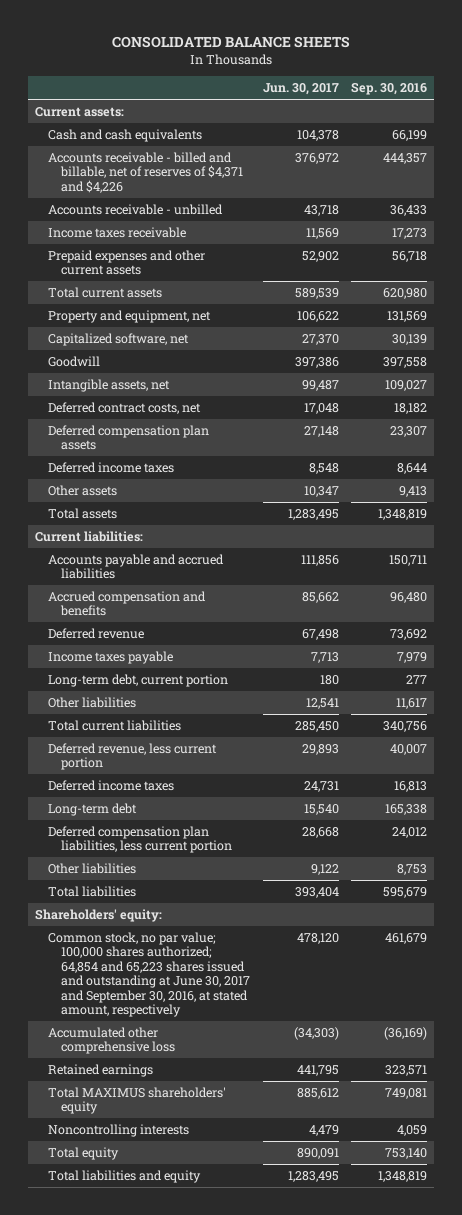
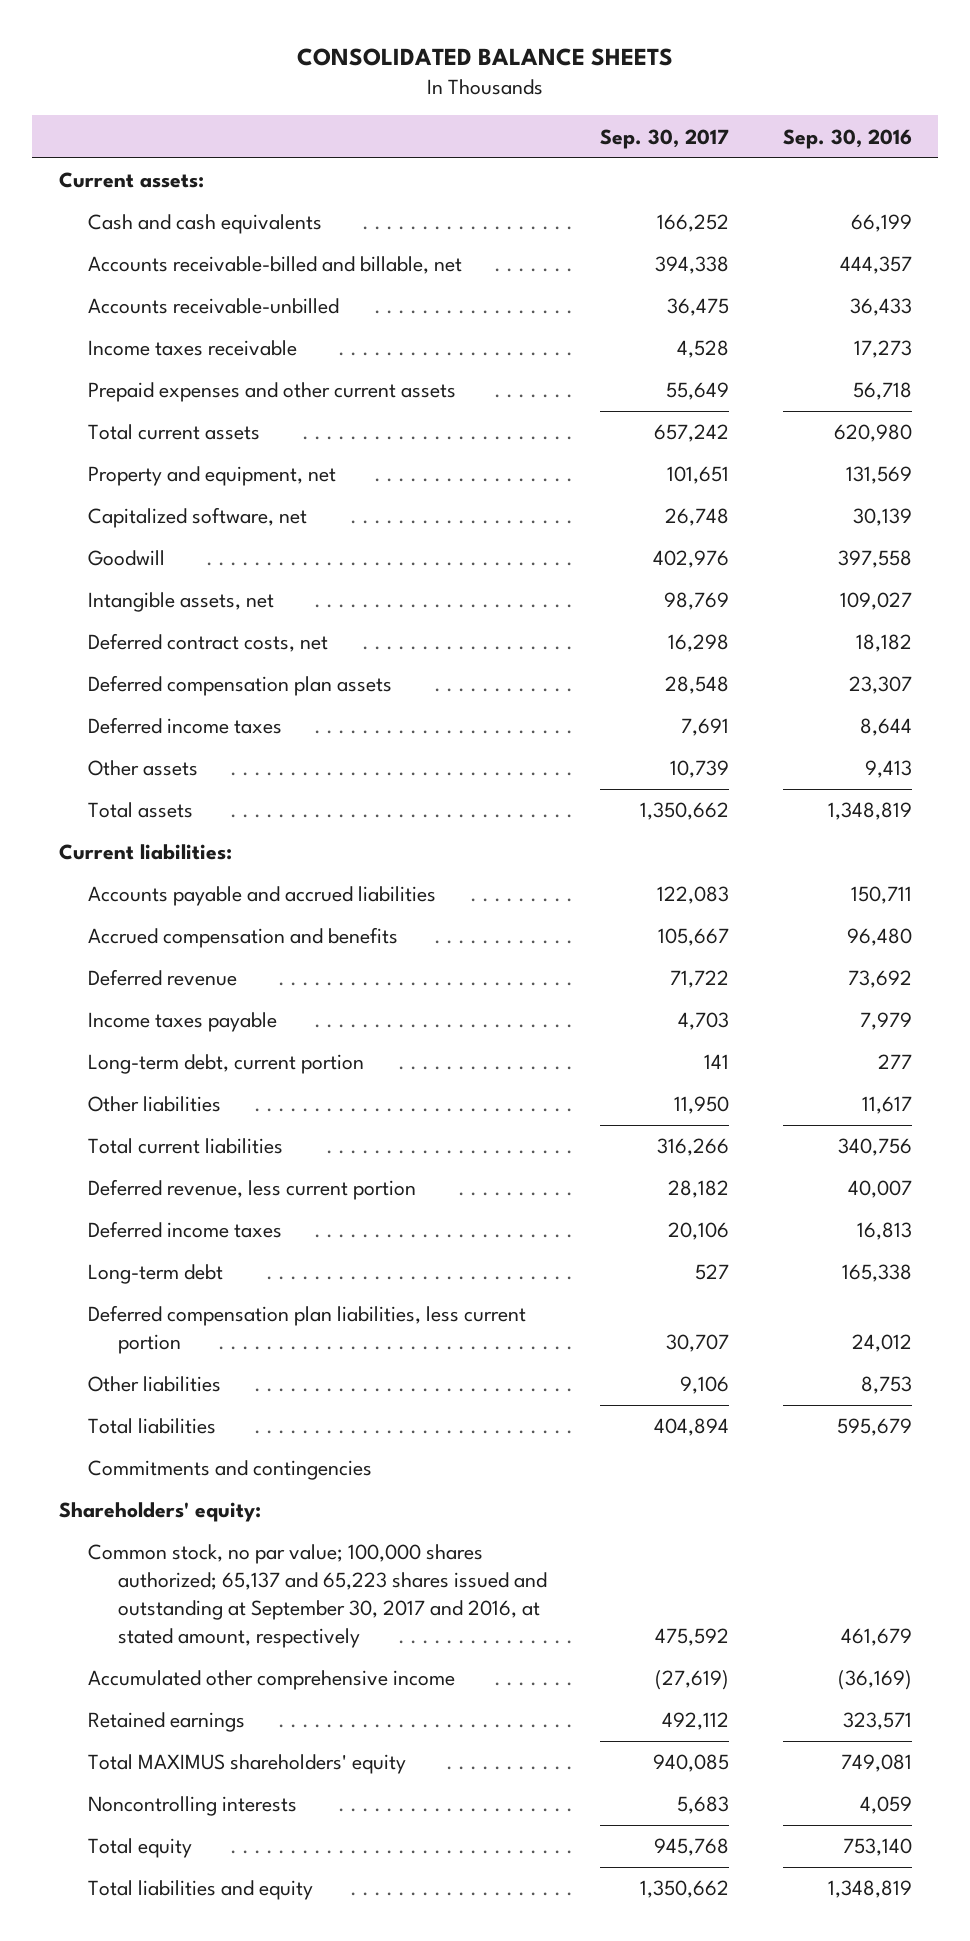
[262,83,339,96] Jun. 30, 2017 -> none
none -> [600,128,730,149] Sep. 30, 2017
[47,151,244,193] Accounts receivable - billed and billable, net of reserves of $4,371 and $4,226 -> [88,256,463,275] Accounts receivable-billed and billable, net
[47,203,223,215] Accounts receivable - unbilled -> [88,298,340,315] Accounts receivable-unbilled
none -> [88,1460,373,1481] Commitments and contingencies
[47,931,251,1018] Common stock, no par value; 100,000 shares authorized; 64,854 and 65,223 shares issued and outstanding at June 30, 2017 and September 30, 2016, at stated amount, respectively -> [88,1544,547,1648] Common stock, no par value; 100,000 shares authorized; 65,137 and 65,223 shares issued and outstanding at September 30, 2017 and 2016, at stated amount, respectively
[47,1026,176,1055] Accumulated other comprehensive loss -> [88,1670,456,1691] Accumulated other comprehensive income

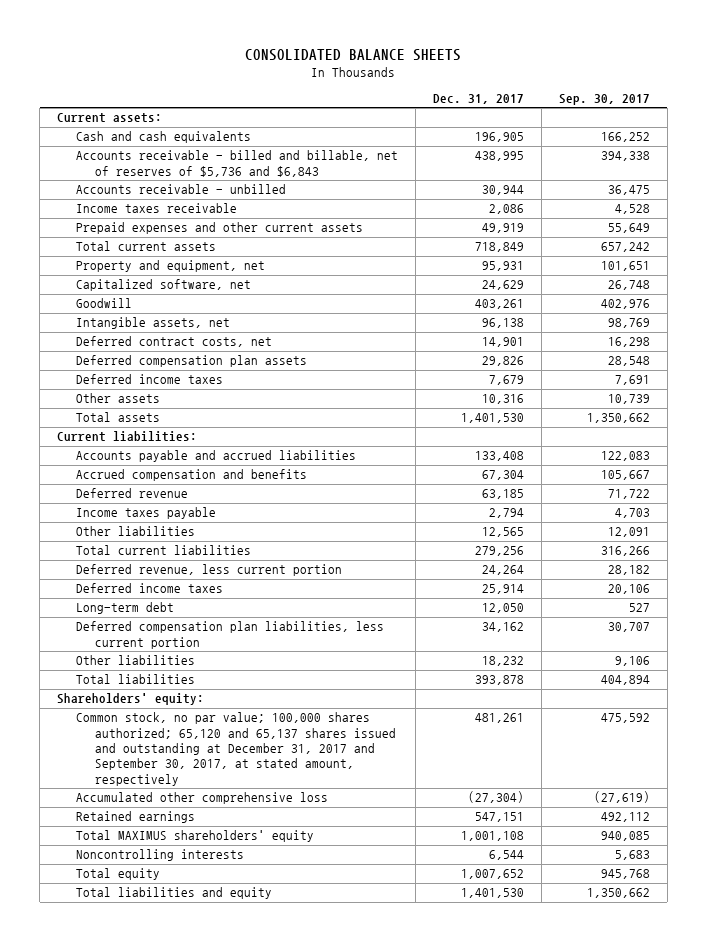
[782,128,912,149] Sep. 30, 2016 -> none
none -> [433,93,525,104] Dec. 31, 2017
[88,256,463,275] Accounts receivable-billed and billable, net -> [76,150,399,177] Accounts receivable - billed and billable, net of reserves of $5,736 and $6,843
[88,298,340,315] Accounts receivable-unbilled -> [76,184,287,195] Accounts receivable - unbilled
[88,1054,365,1075] Long-term debt, current portion -> none
[674,1096,730,1115] 11,950 -> [607,527,650,538] 12,091
[88,1460,373,1481] Commitments and contingencies -> none
[88,1544,547,1648] Common stock, no par value; 100,000 shares authorized; 65,137 and 65,223 shares issued and outstanding at September 30, 2017 and 2016, at stated amount, respectively -> [76,712,397,786] Common stock, no par value; 100,000 shares authorized; 65,120 and 65,137 shares issued and outstanding at December 31, 2017 and September 30, 2017, at stated amount, respectively
[88,1670,456,1691] Accumulated other comprehensive income -> [76,792,329,805] Accumulated other comprehensive loss

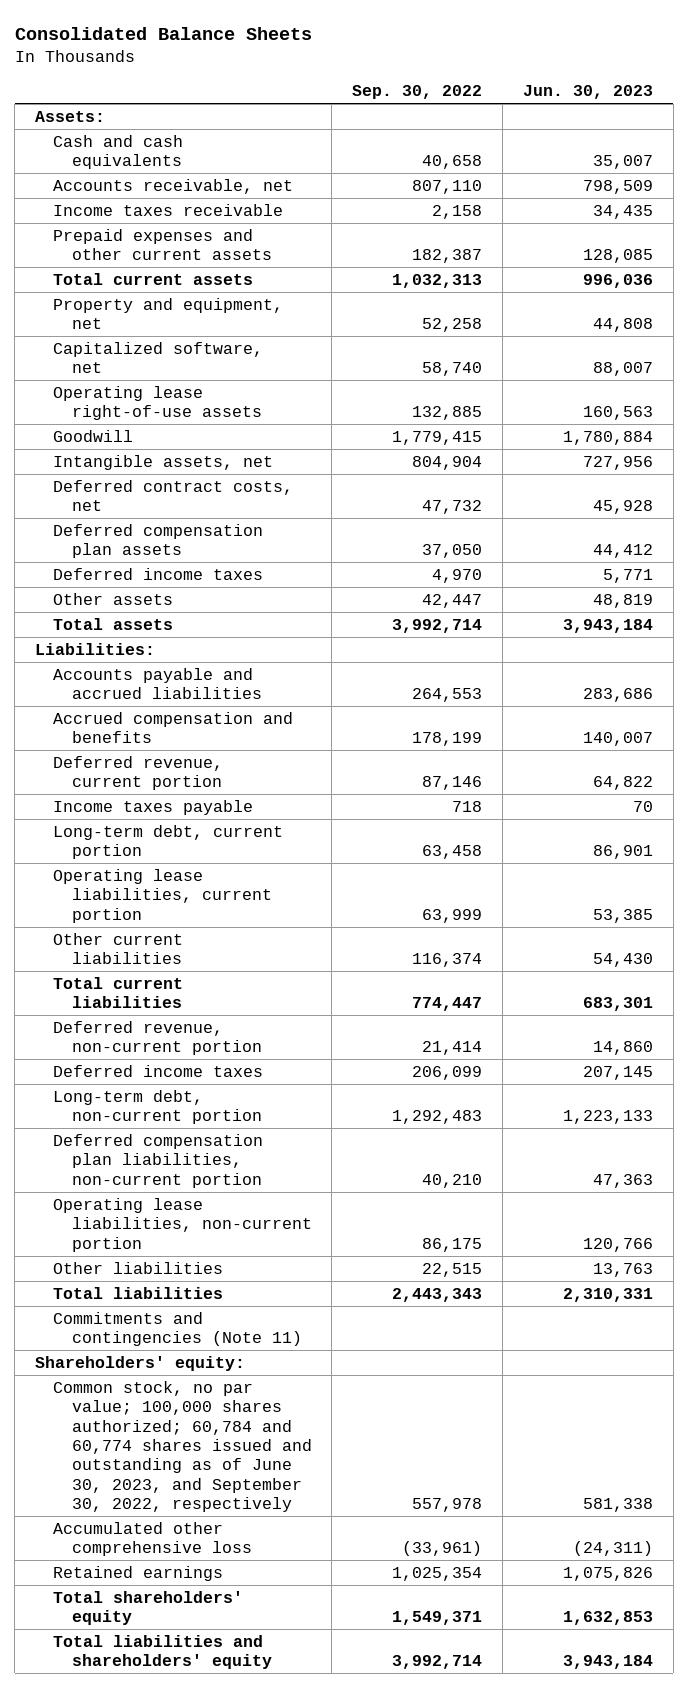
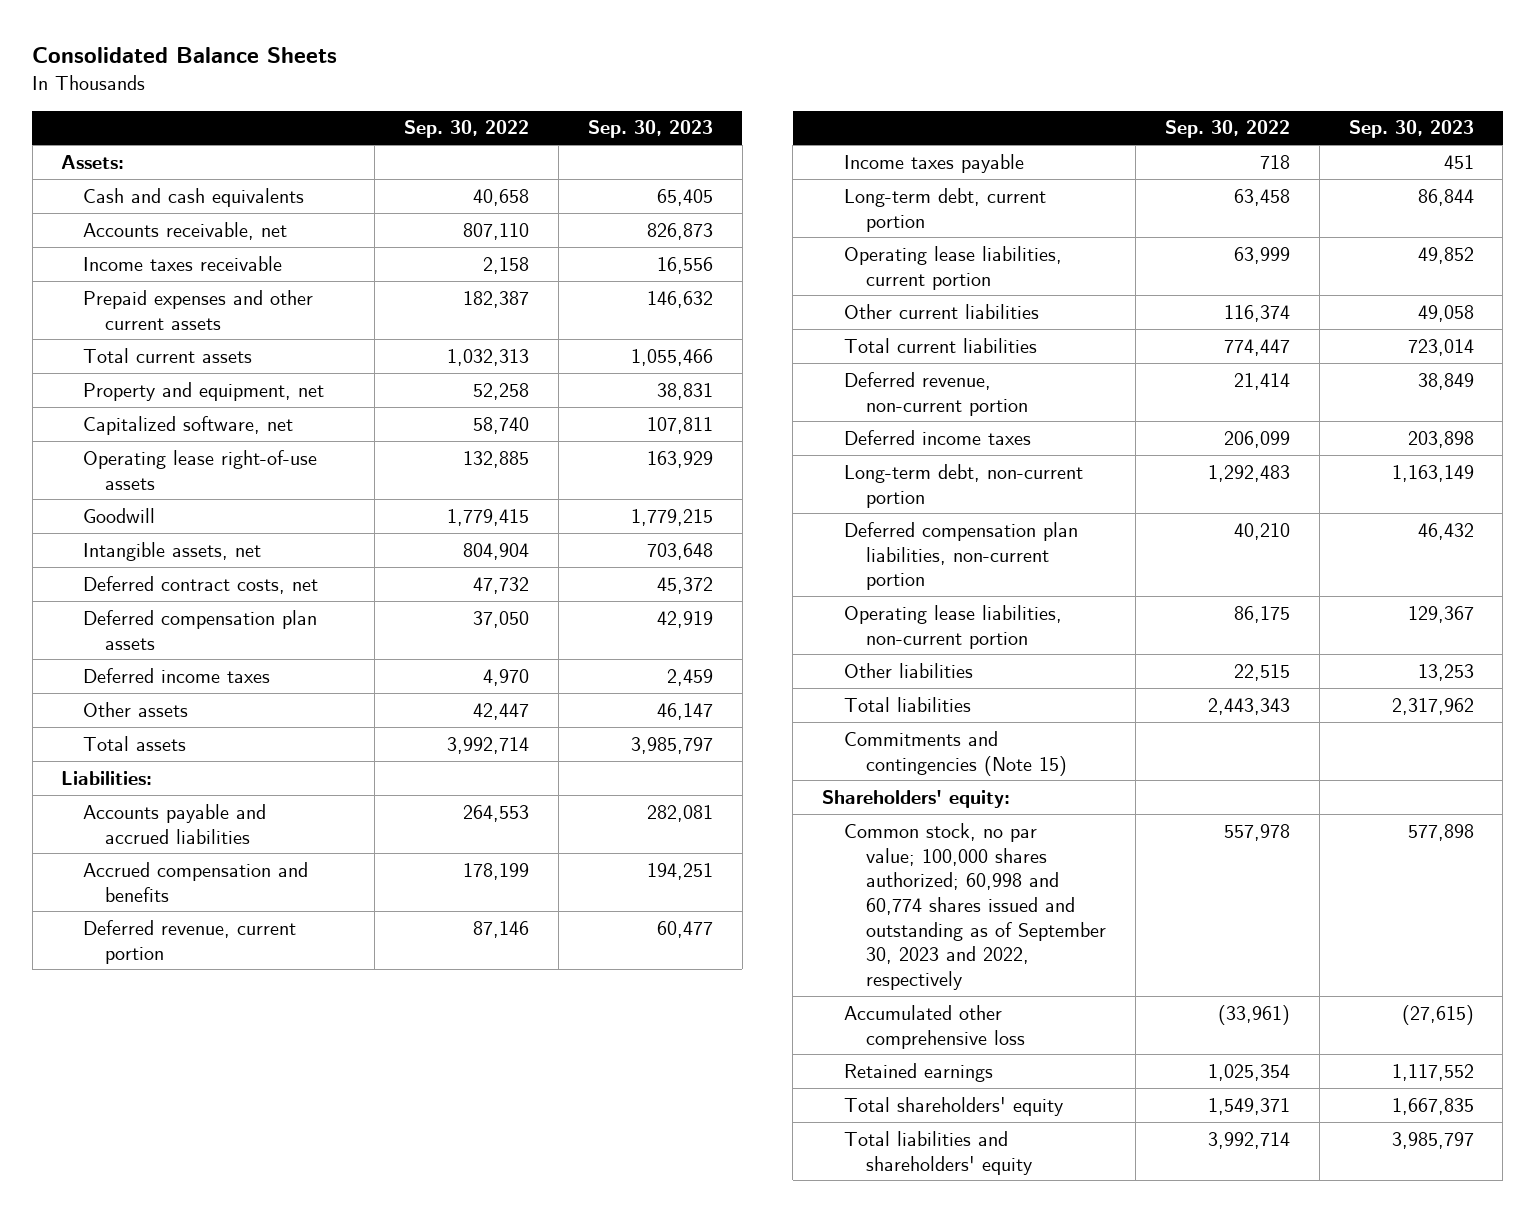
[522,85,653,100] Jun. 30, 2023 -> none
none -> [587,120,713,139] Sep. 30, 2023
[53,1311,302,1347] Commitments and contingencies (Note 11) -> [844,730,1067,776] Commitments and contingencies (Note 15)
[53,1380,312,1512] Common stock, no par value; 100,000 shares authorized; 60,784 and 60,774 shares issued and outstanding as of June 30, 2023, and September 30, 2022, respectively -> [844,822,1106,990] Common stock, no par value; 100,000 shares authorized; 60,998 and 60,774 shares issued and outstanding as of September 30, 2023 and 2022, respectively

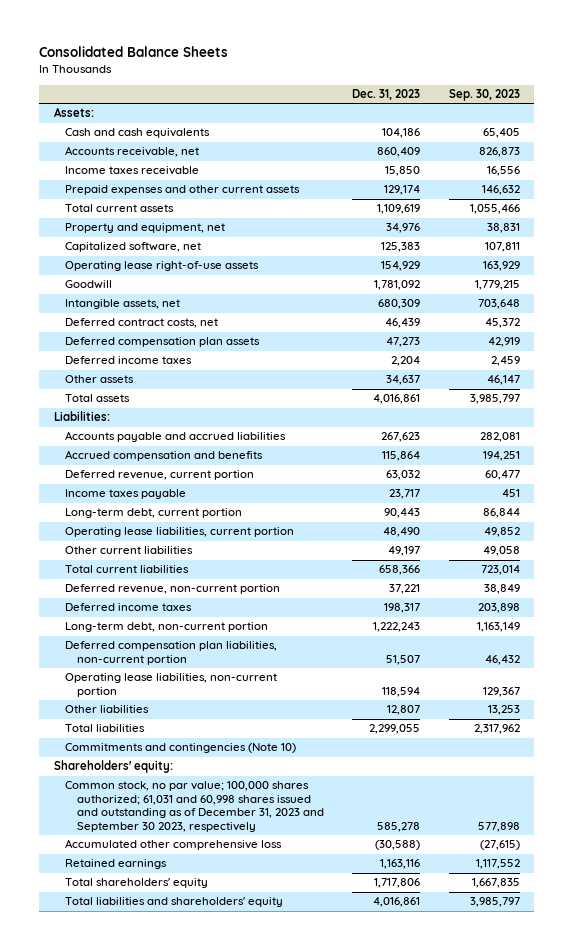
[404,120,530,139] Sep. 30, 2022 -> none
none -> [352,88,421,100] Dec. 31, 2023
[844,730,1067,776] Commitments and contingencies (Note 15) -> [65,743,297,754] Commitments and contingencies (Note 10)
[844,822,1106,990] Common stock, no par value; 100,000 shares authorized; 60,998 and 60,774 shares issued and outstanding as of September 30, 2023 and 2022, respectively -> [65,781,325,832] Common stock, no par value; 100,000 shares authorized; 61,031 and 60,998 shares issued and outstanding as of December 31, 2023 and September 30 2023, respectively

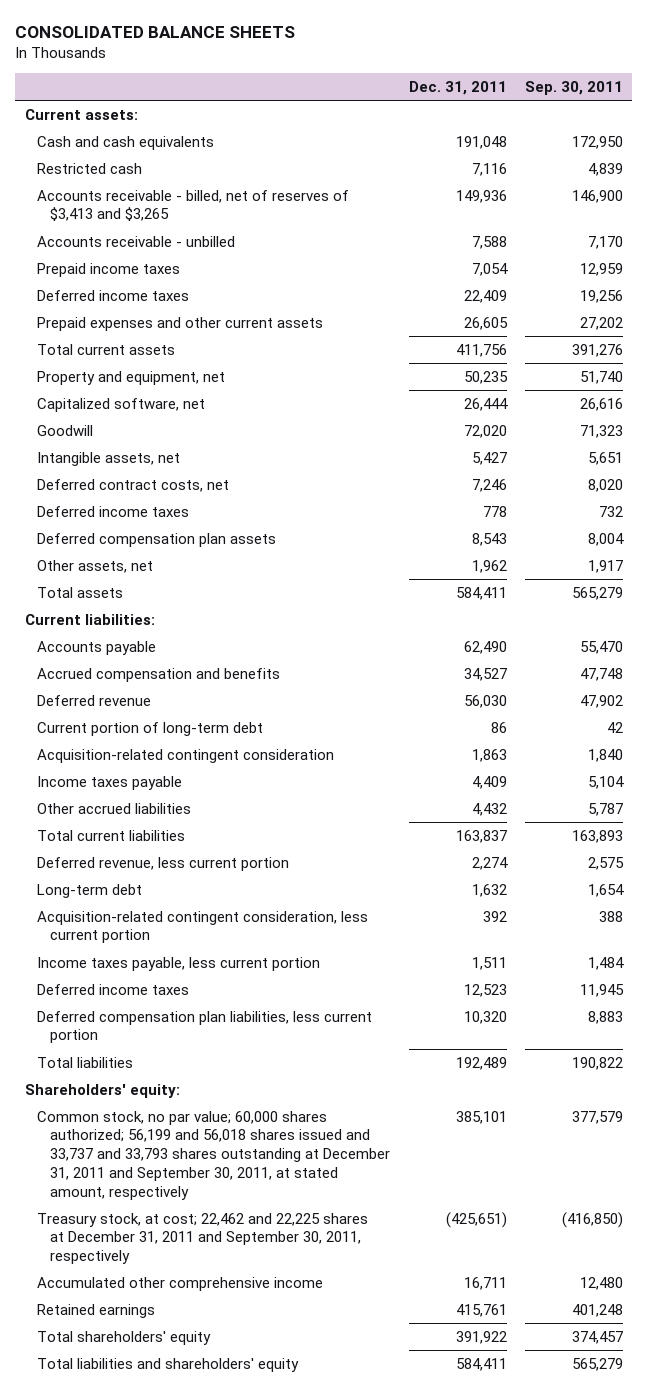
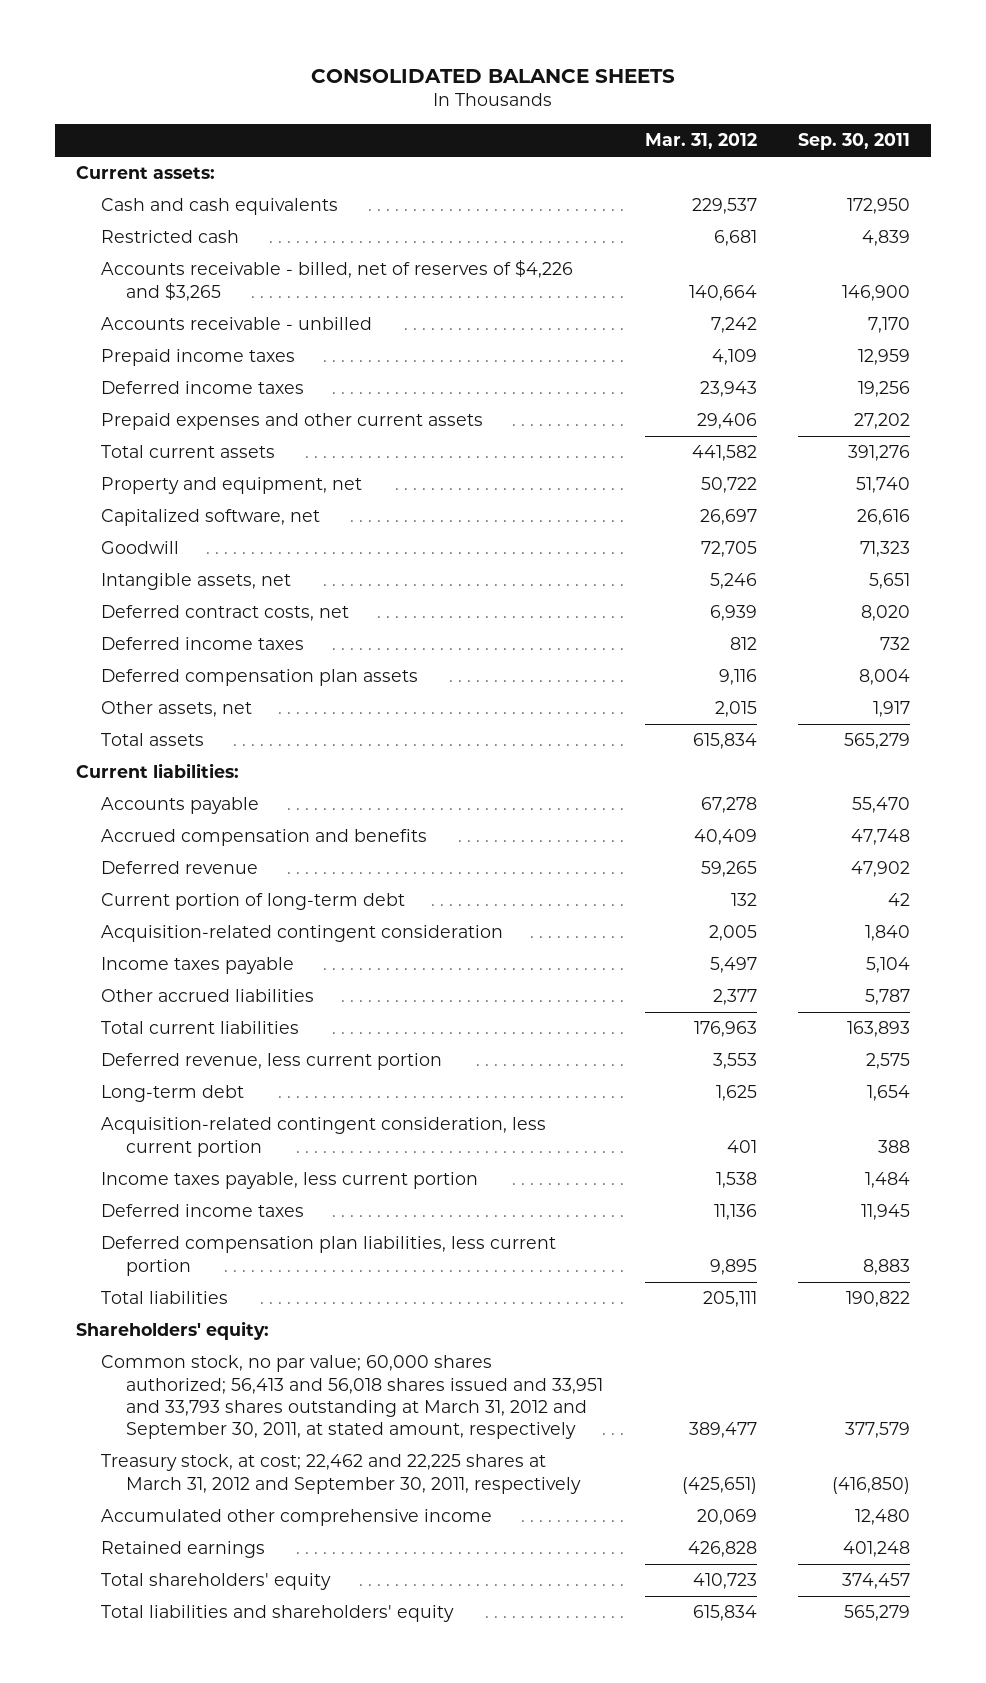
[408,80,507,95] Dec. 31, 2011 -> none
none -> [644,133,757,150] Mar. 31, 2012
[37,189,350,222] Accounts receivable - billed, net of reserves of $3,413 and $3,265 -> [101,260,574,301] Accounts receivable - billed, net of reserves of $4,226 and $3,265
[37,1110,391,1200] Common stock, no par value; 60,000 shares authorized; 56,199 and 56,018 shares issued and 33,737 and 33,793 shares outstanding at December 31, 2011 and September 30, 2011, at stated amount, respectively -> [101,1355,604,1440] Common stock, no par value; 60,000 shares authorized; 56,413 and 56,018 shares issued and 33,951 and 33,793 shares outstanding at March 31, 2012 and September 30, 2011, at stated amount, respectively
[37,1212,369,1265] Treasury stock, at cost; 22,462 and 22,225 shares at December 31, 2011 and September 30, 2011, respectively -> [101,1454,582,1494] Treasury stock, at cost; 22,462 and 22,225 shares at March 31, 2012 and September 30, 2011, respectively

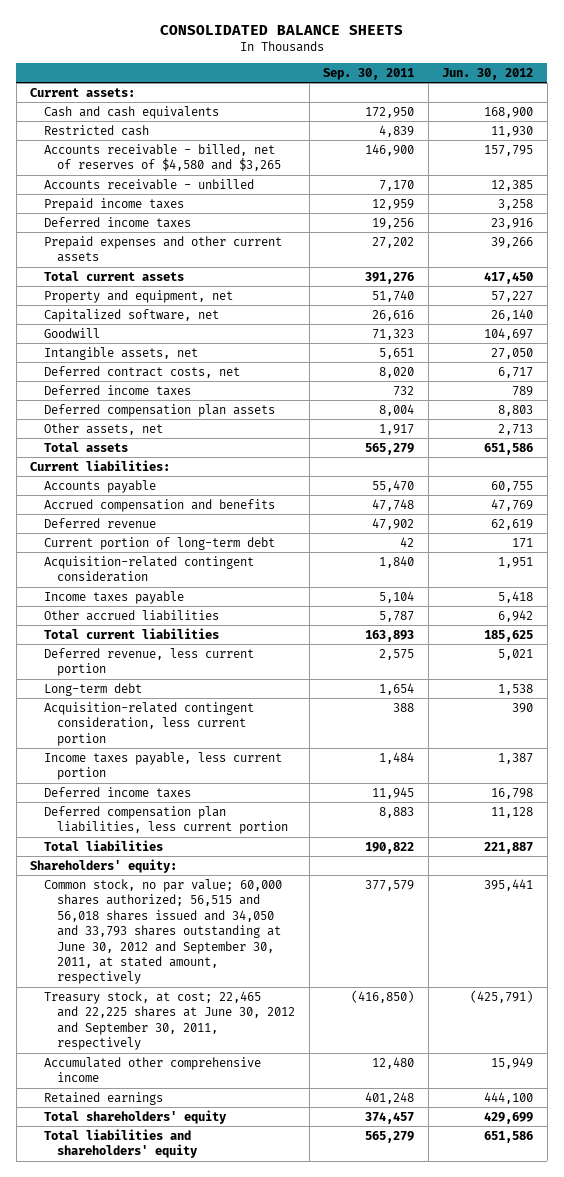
[644,133,757,150] Mar. 31, 2012 -> none
none -> [442,67,534,80] Jun. 30, 2012
[101,260,574,301] Accounts receivable - billed, net of reserves of $4,226 and $3,265 -> [43,143,282,172] Accounts receivable - billed, net of reserves of $4,580 and $3,265
[101,1355,604,1440] Common stock, no par value; 60,000 shares authorized; 56,413 and 56,018 shares issued and 33,951 and 33,793 shares outstanding at March 31, 2012 and September 30, 2011, at stated amount, respectively -> [43,878,282,985] Common stock, no par value; 60,000 shares authorized; 56,515 and 56,018 shares issued and 34,050 and 33,793 shares outstanding at June 30, 2012 and September 30, 2011, at stated amount, respectively
[101,1454,582,1494] Treasury stock, at cost; 22,462 and 22,225 shares at March 31, 2012 and September 30, 2011, respectively -> [43,990,296,1051] Treasury stock, at cost; 22,465 and 22,225 shares at June 30, 2012 and September 30, 2011, respectively

